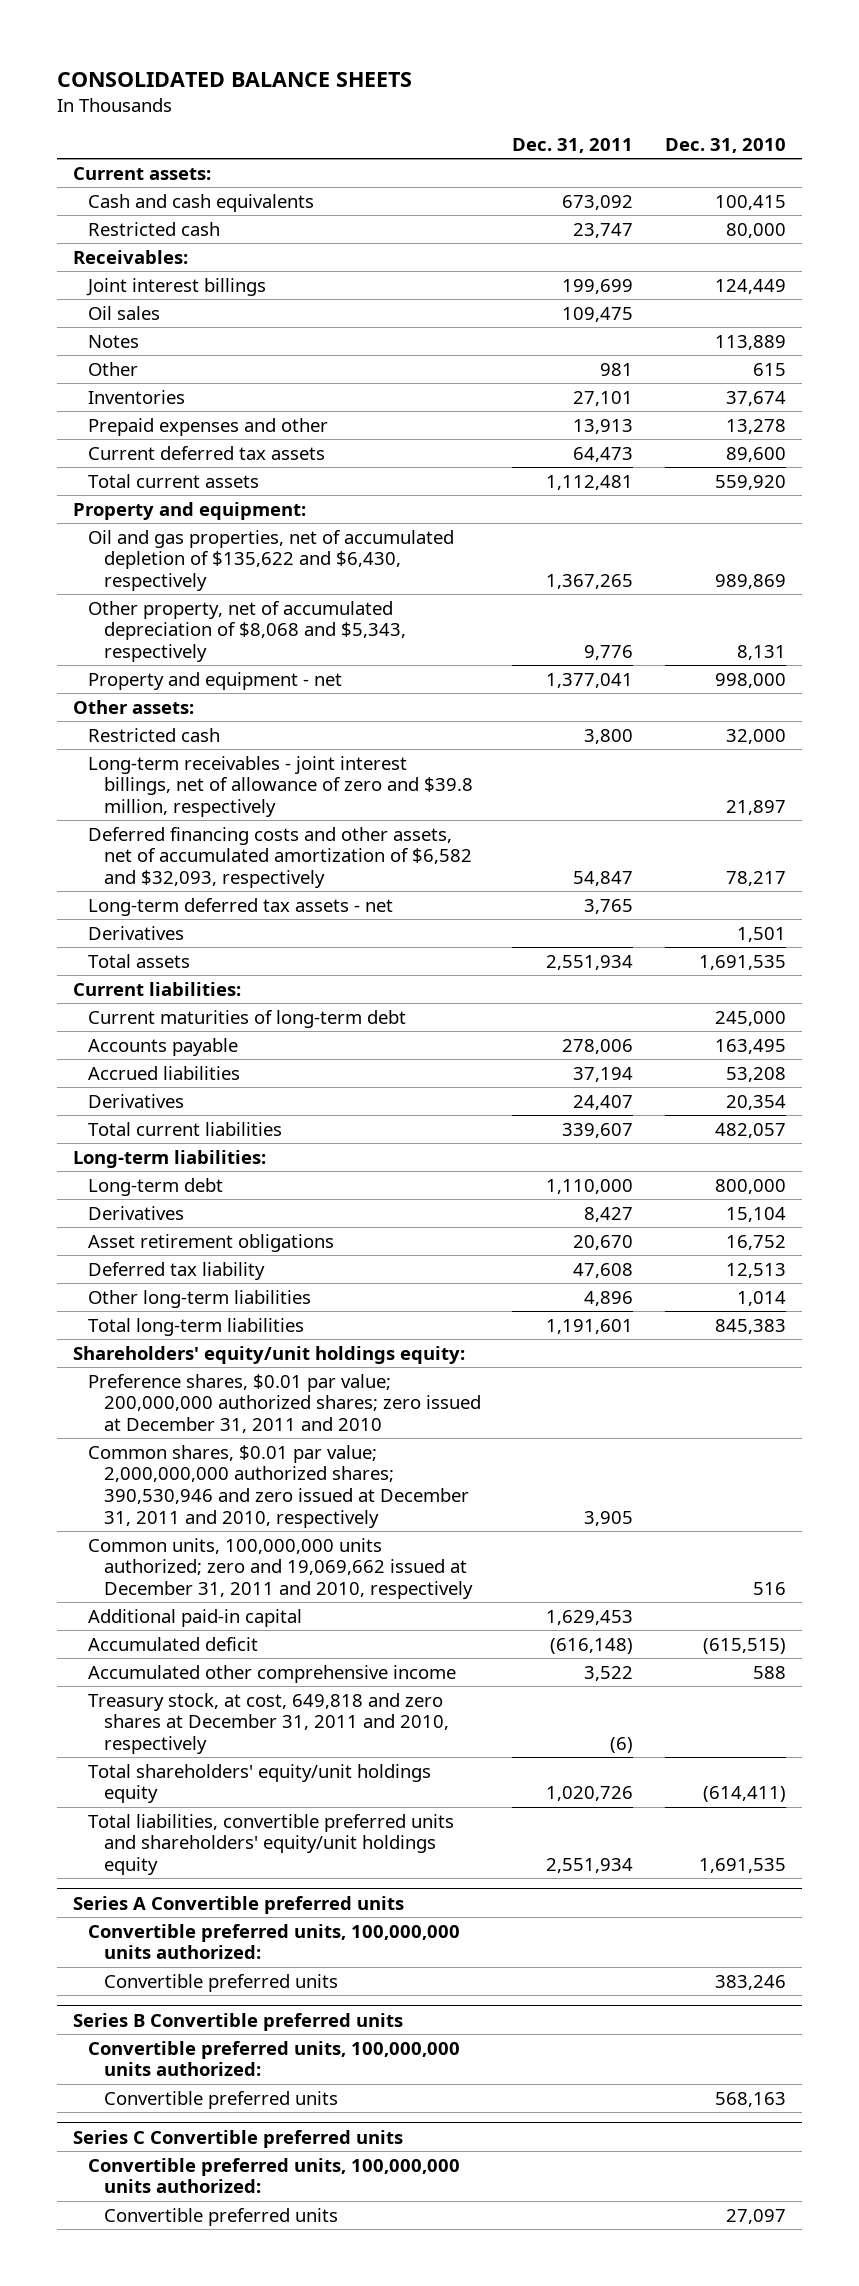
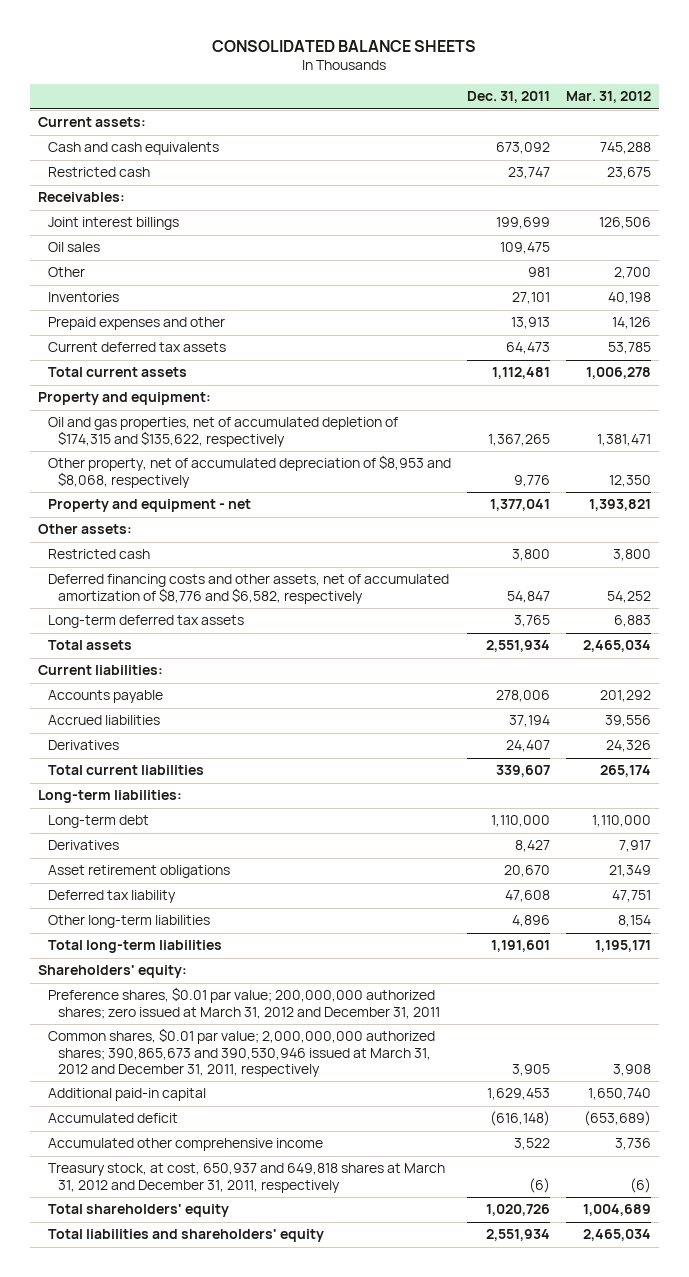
[664,138,786,154] Dec. 31, 2010 -> none
none -> [565,91,651,104] Mar. 31, 2012
[88,334,140,348] Notes -> none
[88,529,455,592] Oil and gas properties, net of accumulated depletion of $135,622 and $6,430, respectively -> [48,417,399,447] Oil and gas properties, net of accumulated depletion of $174,315 and $135,622, respectively
[88,600,406,663] Other property, net of accumulated depreciation of $8,068 and $5,343, respectively -> [48,455,452,488] Other property, net of accumulated depreciation of $8,953 and $8,068, respectively
[88,755,473,818] Long-term receivables - joint interest billings, net of allowance of zero and $39.8 million, respectively -> none
[88,925,185,940] Derivatives -> none
[88,826,472,889] Deferred financing costs and other assets, net of accumulated amortization of $6,582 and $32,093, respectively -> [48,574,450,604] Deferred financing costs and other assets, net of accumulated amortization of $8,776 and $6,582, respectively
[88,897,394,916] Long-term deferred tax assets - net -> [48,615,245,629] Long-term deferred tax assets
[88,1009,407,1028] Current maturities of long-term debt -> none
[88,1537,473,1600] Common units, 100,000,000 units authorized; zero and 19,069,662 issued at December 31, 2011 and 2010, respectively -> none
[73,1345,466,1364] Shareholders' equity/unit holdings equity: -> [38,965,188,979] Shareholders' equity:
[88,1373,481,1434] Preference shares, $0.01 par value; 200,000,000 authorized shares; zero issued at December 31, 2011 and 2010 -> [48,987,441,1019] Preference shares, $0.01 par value; 200,000,000 authorized shares; zero issued at March 31, 2012 and December 31, 2011
[88,1444,469,1528] Common shares, $0.01 par value; 2,000,000,000 authorized shares; 390,530,946 and zero issued at December 31, 2011 and 2010, respectively -> [48,1028,436,1077] Common shares, $0.01 par value; 2,000,000,000 authorized shares; 390,865,673 and 390,530,946 issued at March 31, 2012 and December 31, 2011, respectively
[73,1895,405,1914] Series A Convertible preferred units -> none
[88,1923,461,1960] Convertible preferred units, 100,000,000 units authorized: -> none
[103,1973,338,1992] Convertible preferred units -> none
[73,2012,404,2031] Series B Convertible preferred units -> none
[88,2040,461,2077] Convertible preferred units, 100,000,000 units authorized: -> none
[103,2090,338,2109] Convertible preferred units -> none
[73,2129,404,2148] Series C Convertible preferred units -> none
[88,2157,461,2194] Convertible preferred units, 100,000,000 units authorized: -> none
[103,2207,338,2226] Convertible preferred units -> none
[88,1692,449,1755] Treasury stock, at cost, 649,818 and zero shares at December 31, 2011 and 2010, respectively -> [48,1163,446,1193] Treasury stock, at cost, 650,937 and 649,818 shares at March 31, 2012 and December 31, 2011, respectively
[88,1763,432,1804] Total shareholders' equity/unit holdings equity -> [48,1204,230,1218] Total shareholders' equity
[88,1813,455,1876] Total liabilities, convertible preferred units and shareholders' equity/unit holdings equity -> [48,1229,325,1243] Total liabilities and shareholders' equity

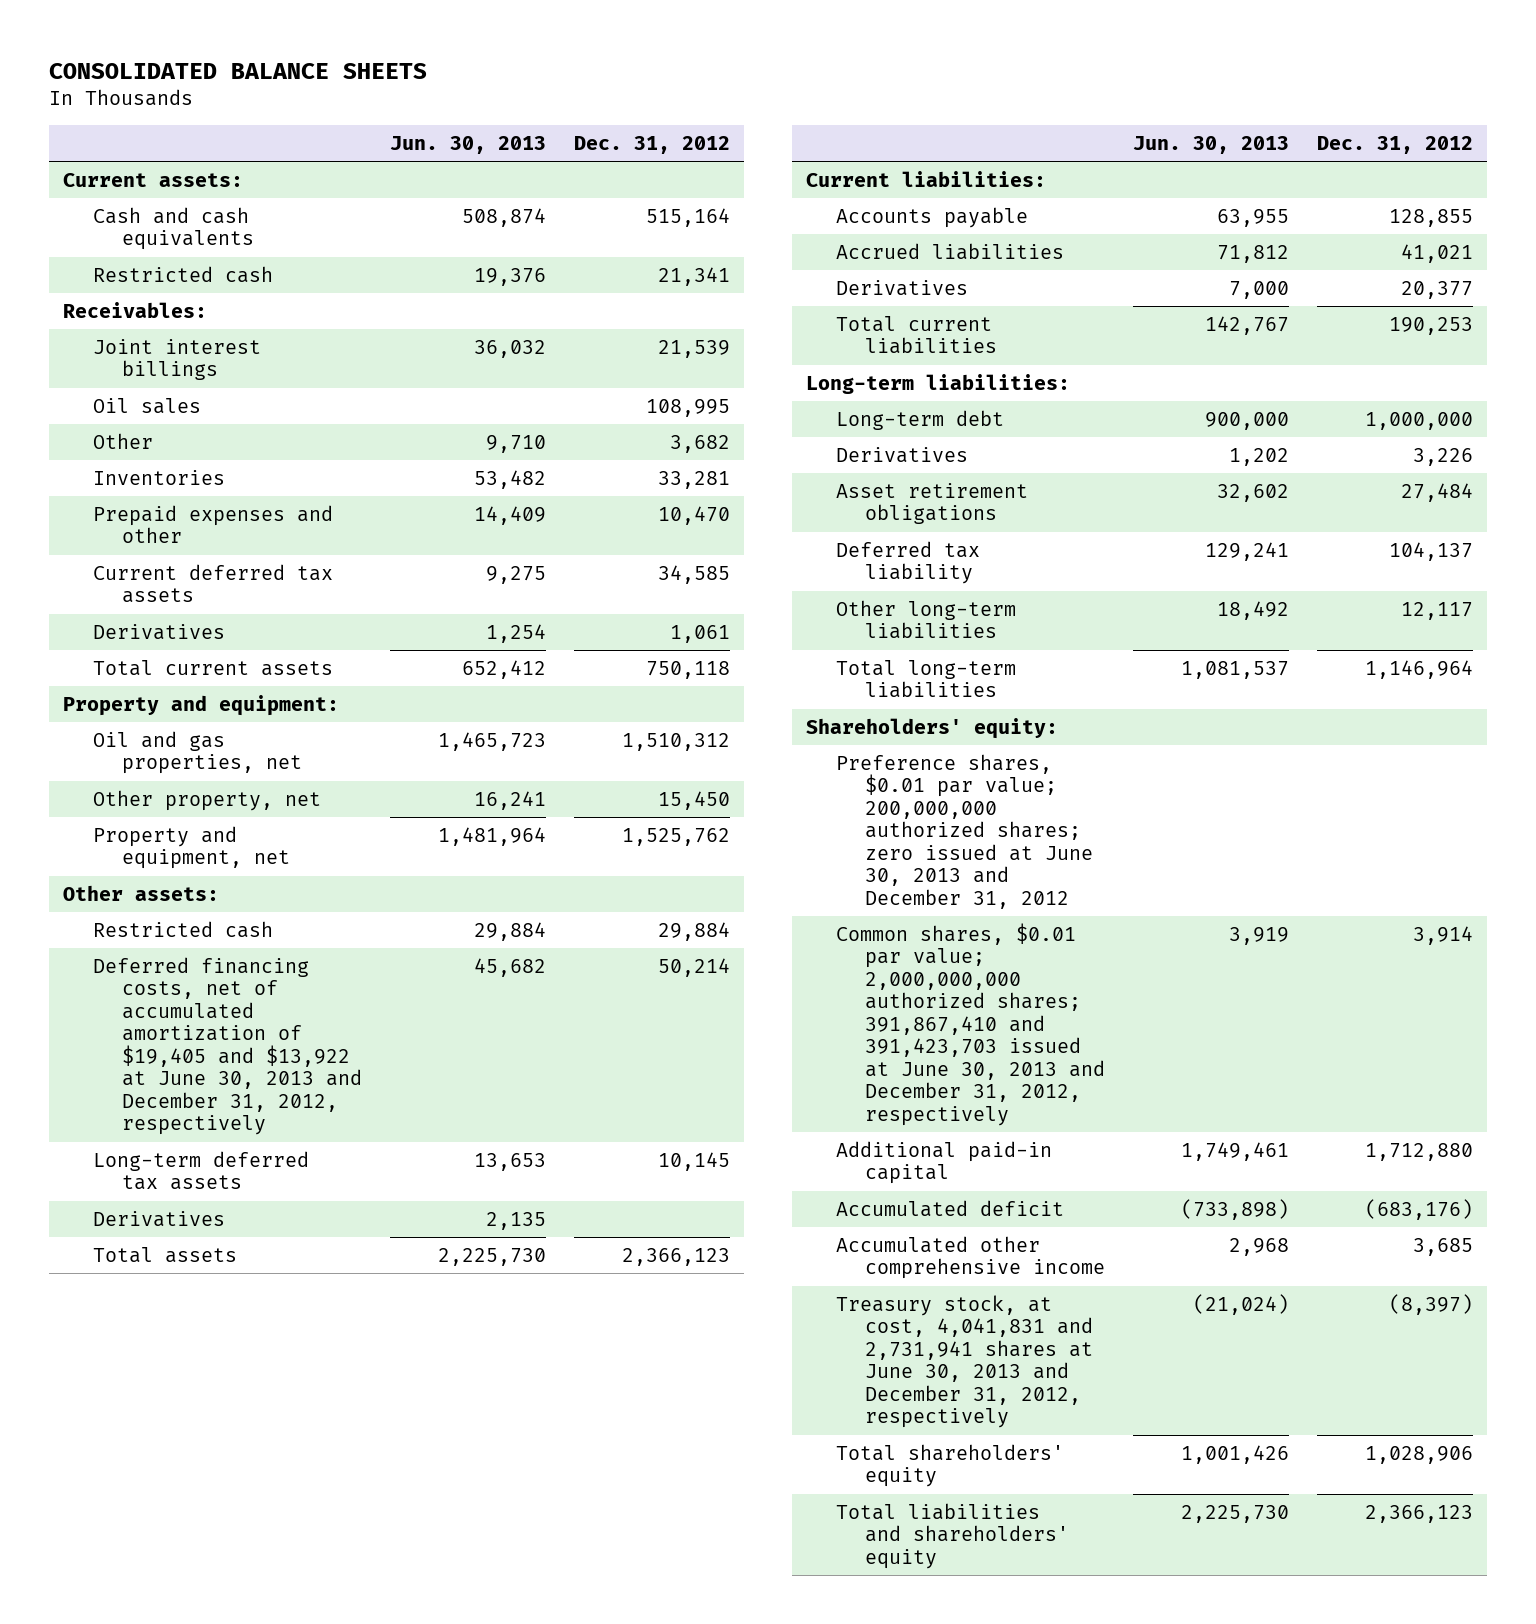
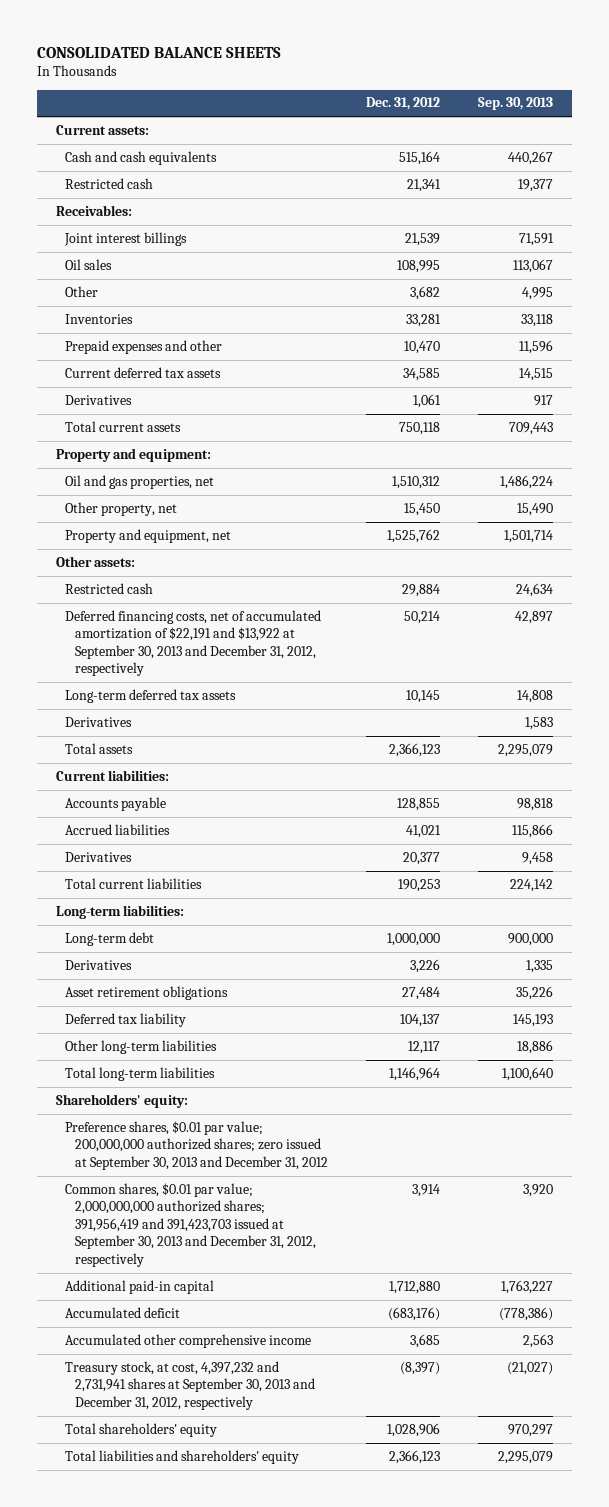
[390,135,547,154] Jun. 30, 2013 -> none
none -> [478,97,554,111] Sep. 30, 2013
[92,956,363,1136] Deferred financing costs, net of accumulated amortization of $19,405 and $13,922 at June 30, 2013 and December 31, 2012, respectively -> [65,609,322,677] Deferred financing costs, net of accumulated amortization of $22,191 and $13,922 at September 30, 2013 and December 31, 2012, respectively
[835,753,1094,909] Preference shares, $0.01 par value; 200,000,000 authorized shares; zero issued at June 30, 2013 and December 31, 2012 -> [65,1120,329,1170] Preference shares, $0.01 par value; 200,000,000 authorized shares; zero issued at September 30, 2013 and December 31, 2012
[835,922,1106,1126] Common shares, $0.01 par value; 2,000,000,000 authorized shares; 391,867,410 and 391,423,703 issued at June 30, 2013 and December 31, 2012, respectively -> [65,1182,317,1267] Common shares, $0.01 par value; 2,000,000,000 authorized shares; 391,956,419 and 391,423,703 issued at September 30, 2013 and December 31, 2012, respectively
[835,1294,1094,1429] Treasury stock, at cost, 4,041,831 and 2,731,941 shares at June 30, 2013 and December 31, 2012, respectively -> [65,1360,316,1410] Treasury stock, at cost, 4,397,232 and 2,731,941 shares at September 30, 2013 and December 31, 2012, respectively

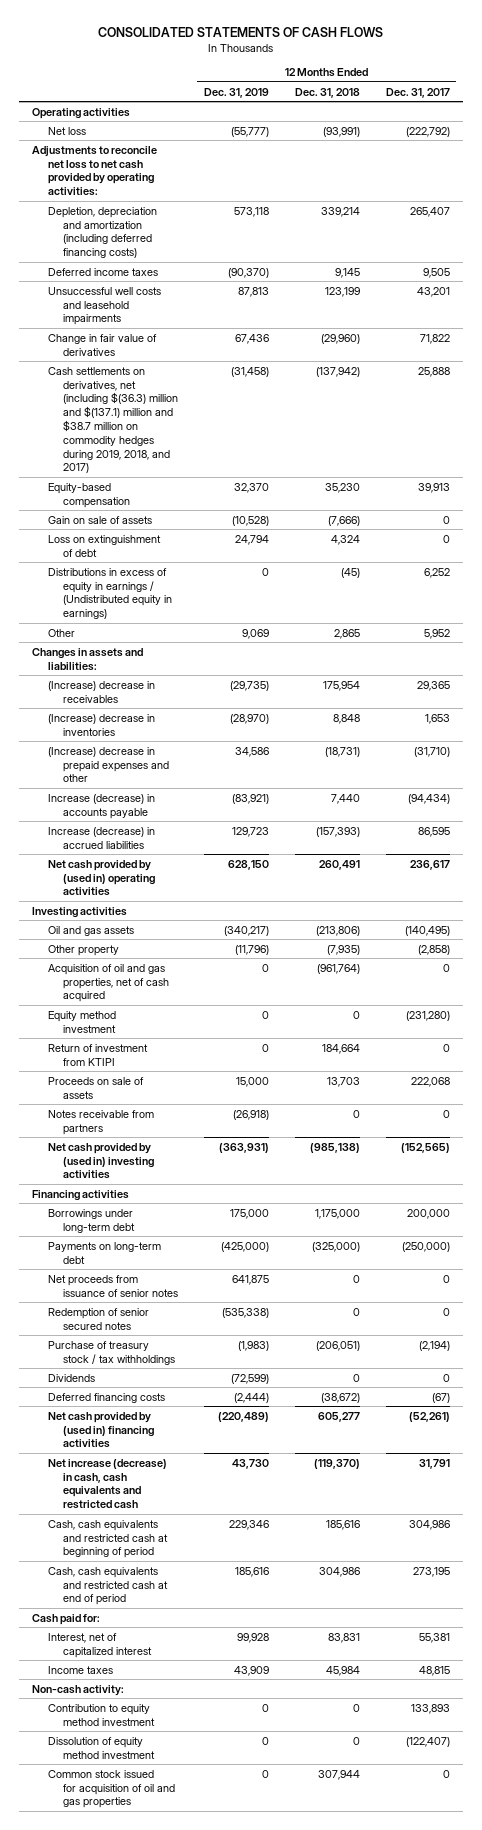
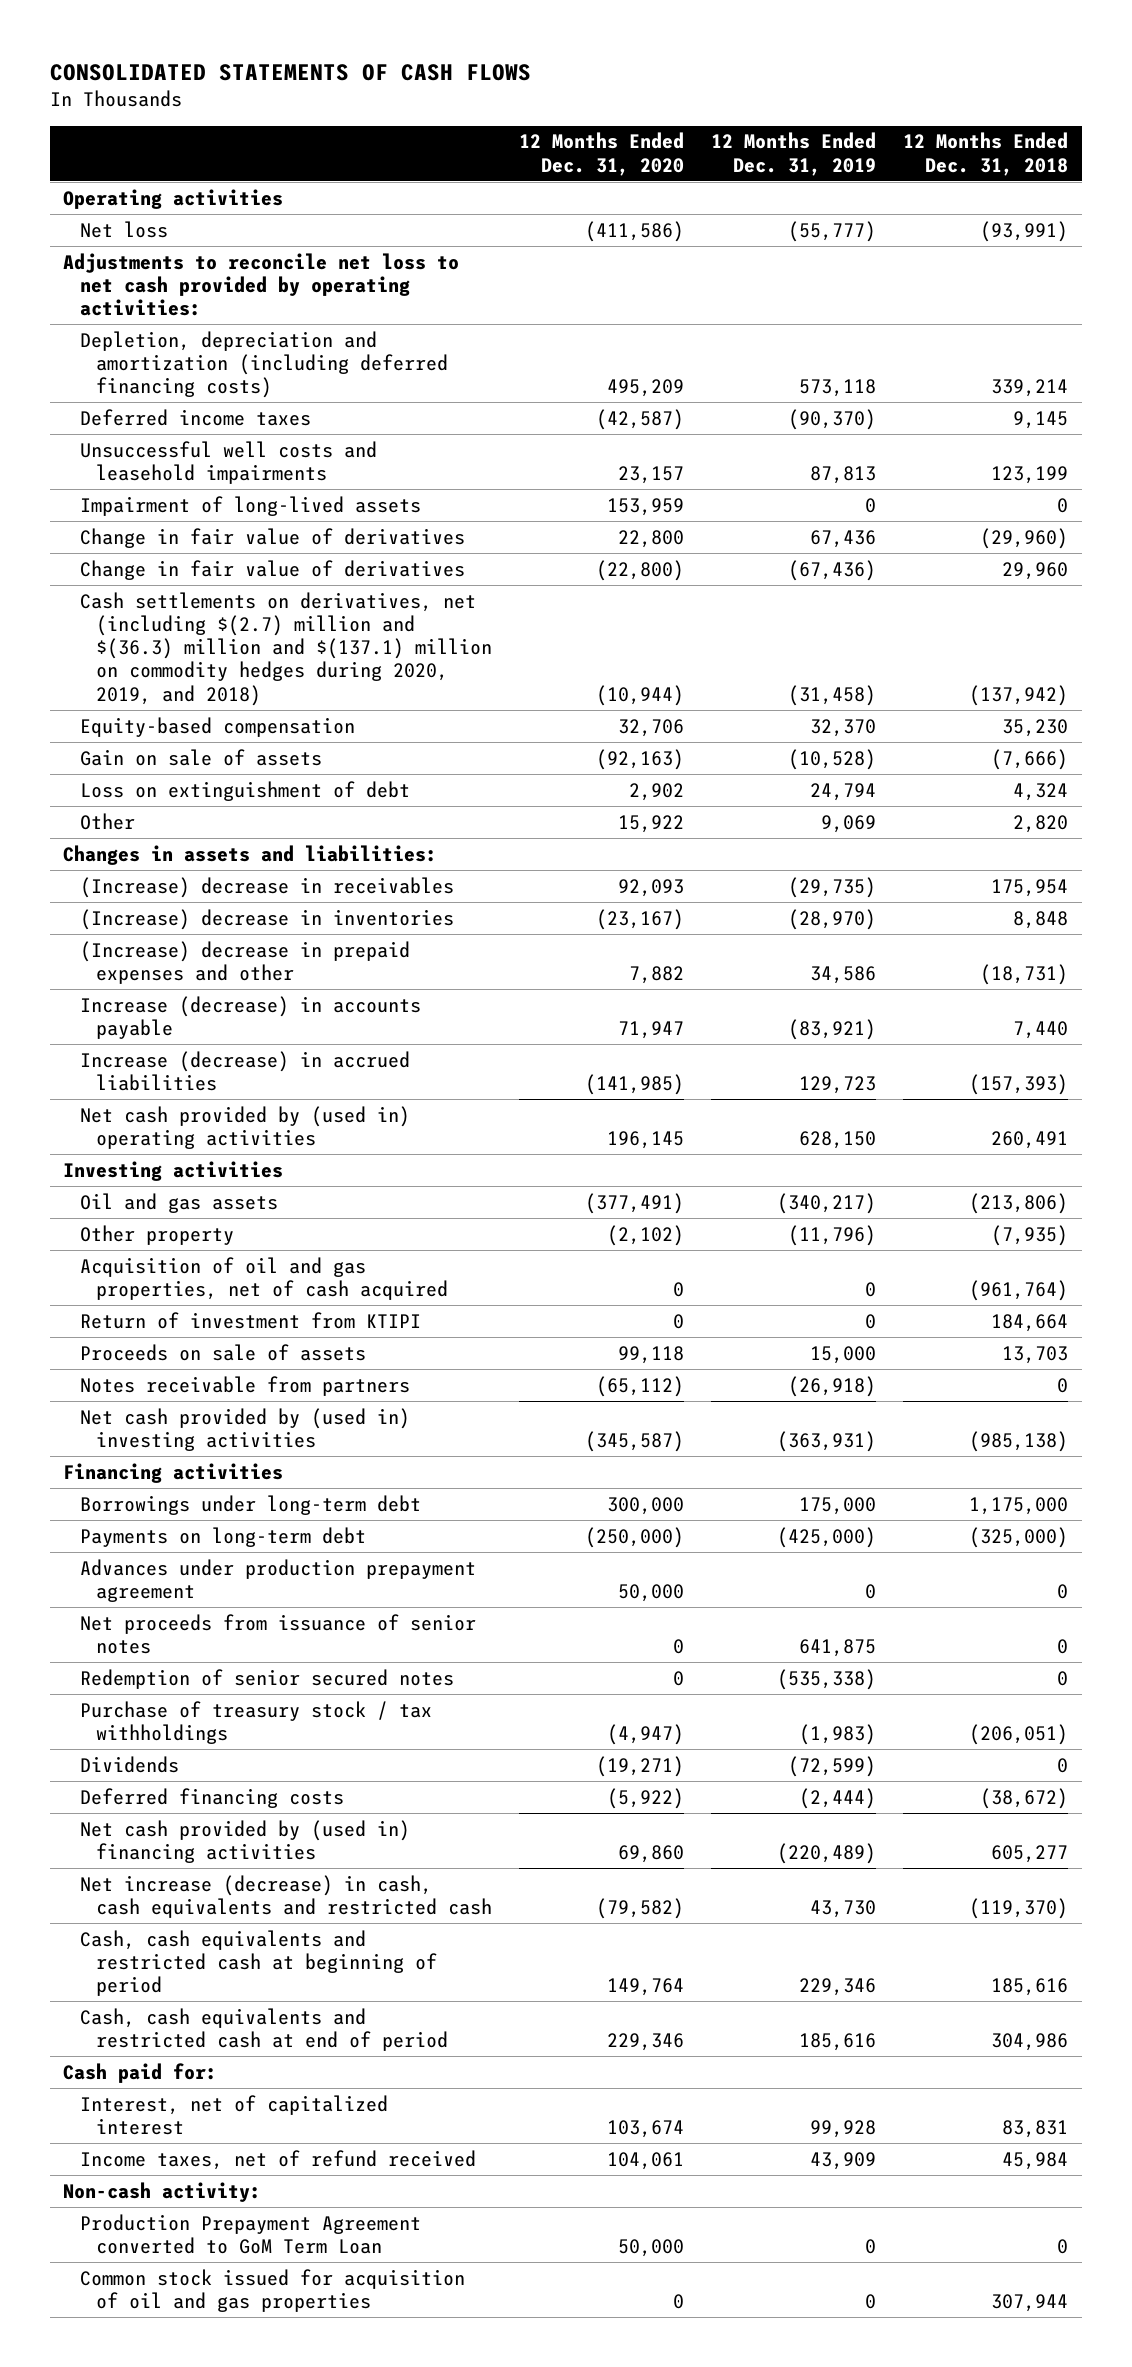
[385,87,450,98] Dec. 31, 2017 -> none
none -> [519,132,685,176] 12 Months Ended Dec. 31, 2020
none -> [79,495,421,516] Impairment of long-lived assets
none -> [79,559,465,580] Change in fair value of derivatives
[47,366,178,474] Cash settlements on derivatives, net (including $(36.3) million and $(137.1) million and $38.7 million on commodity hedges during 2019, 2018, and 2017) -> [79,591,493,706] Cash settlements on derivatives, net (including $(2.7) million and $(36.3) million and $(137.1) million on commodity hedges during 2020, 2019, and 2018)
[47,567,172,620] Distributions in excess of equity in earnings / (Undistributed equity in earnings) -> none
[333,628,360,639] 2,865 -> [1013,814,1069,833] 2,820
[47,1010,116,1033] Equity method investment -> none
none -> [79,1558,476,1602] Advances under production prepayment agreement
[47,1665,113,1674] Income taxes -> [79,2149,476,2170] Income taxes, net of refund received
[47,1703,155,1726] Contribution to equity method investment -> none
[47,1736,155,1759] Dissolution of equity method investment -> none
none -> [79,2213,421,2254] Production Prepayment Agreement converted to GoM Term Loan

